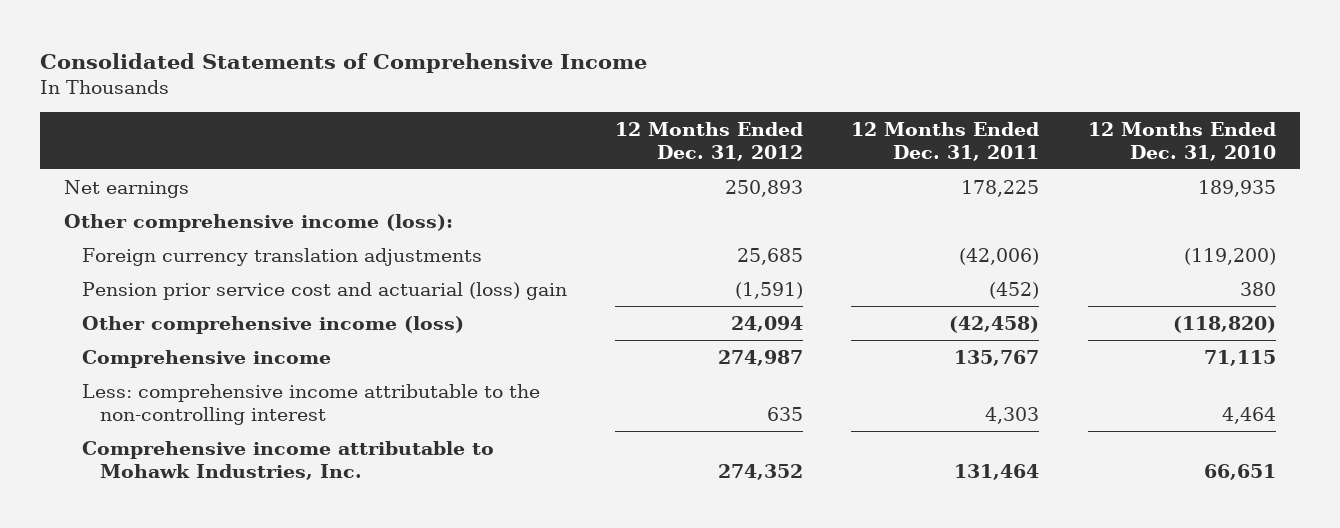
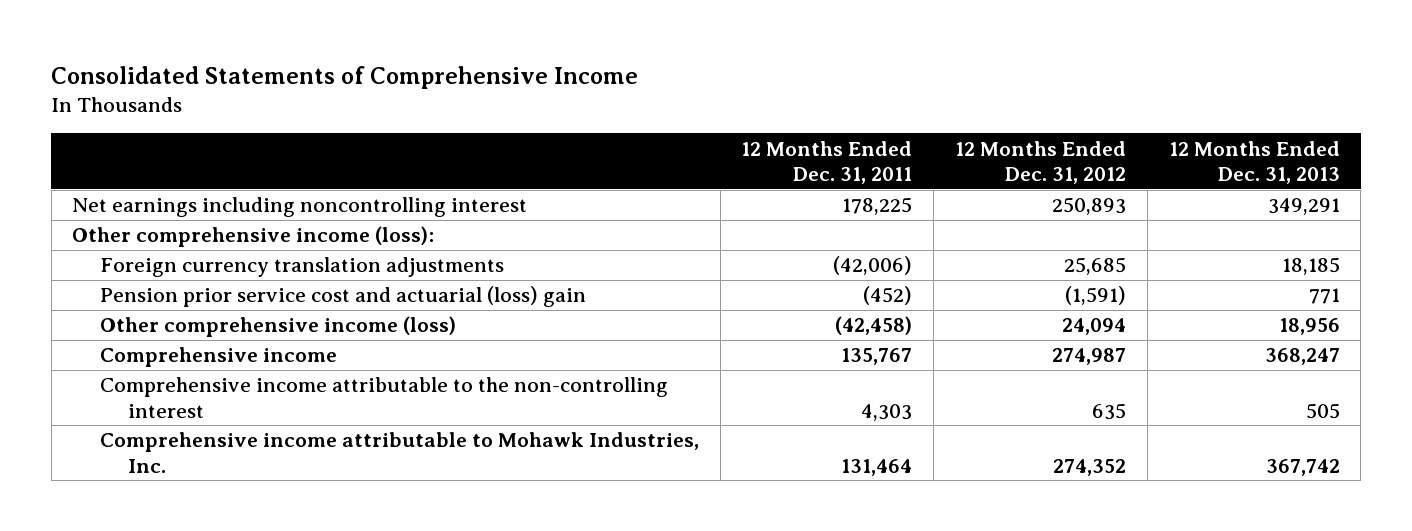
[1087,121,1276,161] 12 Months Ended Dec. 31, 2010 -> none
none -> [1168,140,1340,184] 12 Months Ended Dec. 31, 2013
[64,179,190,198] Net earnings -> [72,197,528,218] Net earnings including noncontrolling interest
[82,383,541,425] Less: comprehensive income attributable to the non-controlling interest -> [99,377,668,418] Comprehensive income attributable to the non-controlling interest

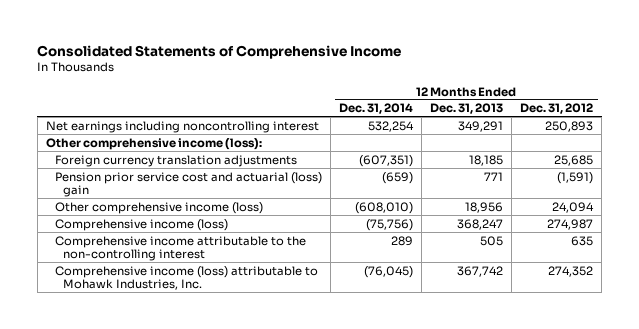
[741,140,913,184] 12 Months Ended Dec. 31, 2011 -> none
none -> [338,103,413,115] Dec. 31, 2014
[99,347,337,368] Comprehensive income -> [54,218,228,231] Comprehensive income (loss)
[99,432,699,473] Comprehensive income attributable to Mohawk Industries, Inc. -> [54,265,318,291] Comprehensive income (loss) attributable to Mohawk Industries, Inc.

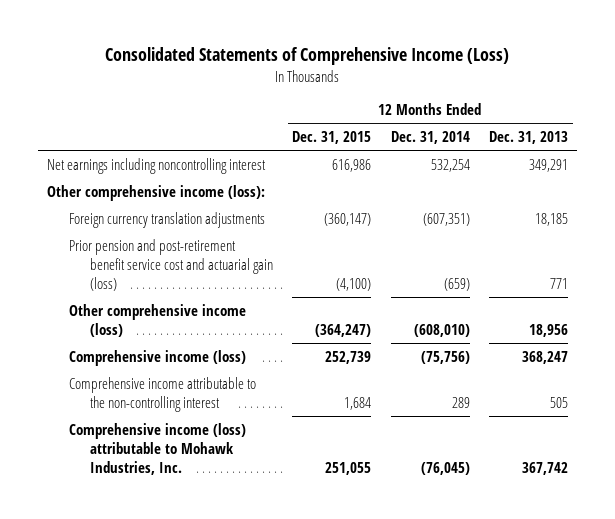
[37,44,402,59] Consolidated Statements of Comprehensive Income -> [105,47,510,66] Consolidated Statements of Comprehensive Income (Loss)
[520,103,594,115] Dec. 31, 2012 -> none
none -> [292,131,372,145] Dec. 31, 2015
[54,171,322,198] Pension prior service cost and actuarial (loss) gain -> [68,238,274,292] Prior pension and post-retirement benefit service cost and actuarial gain (loss)

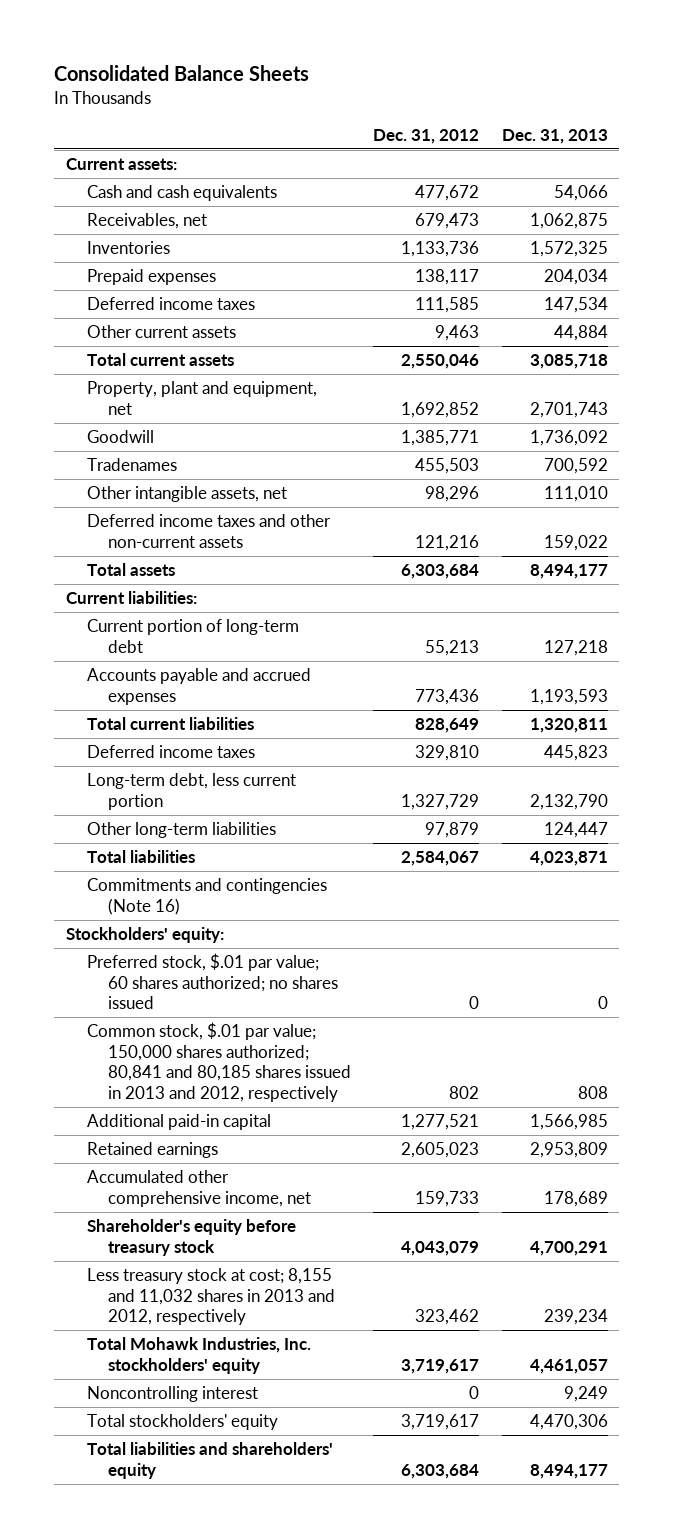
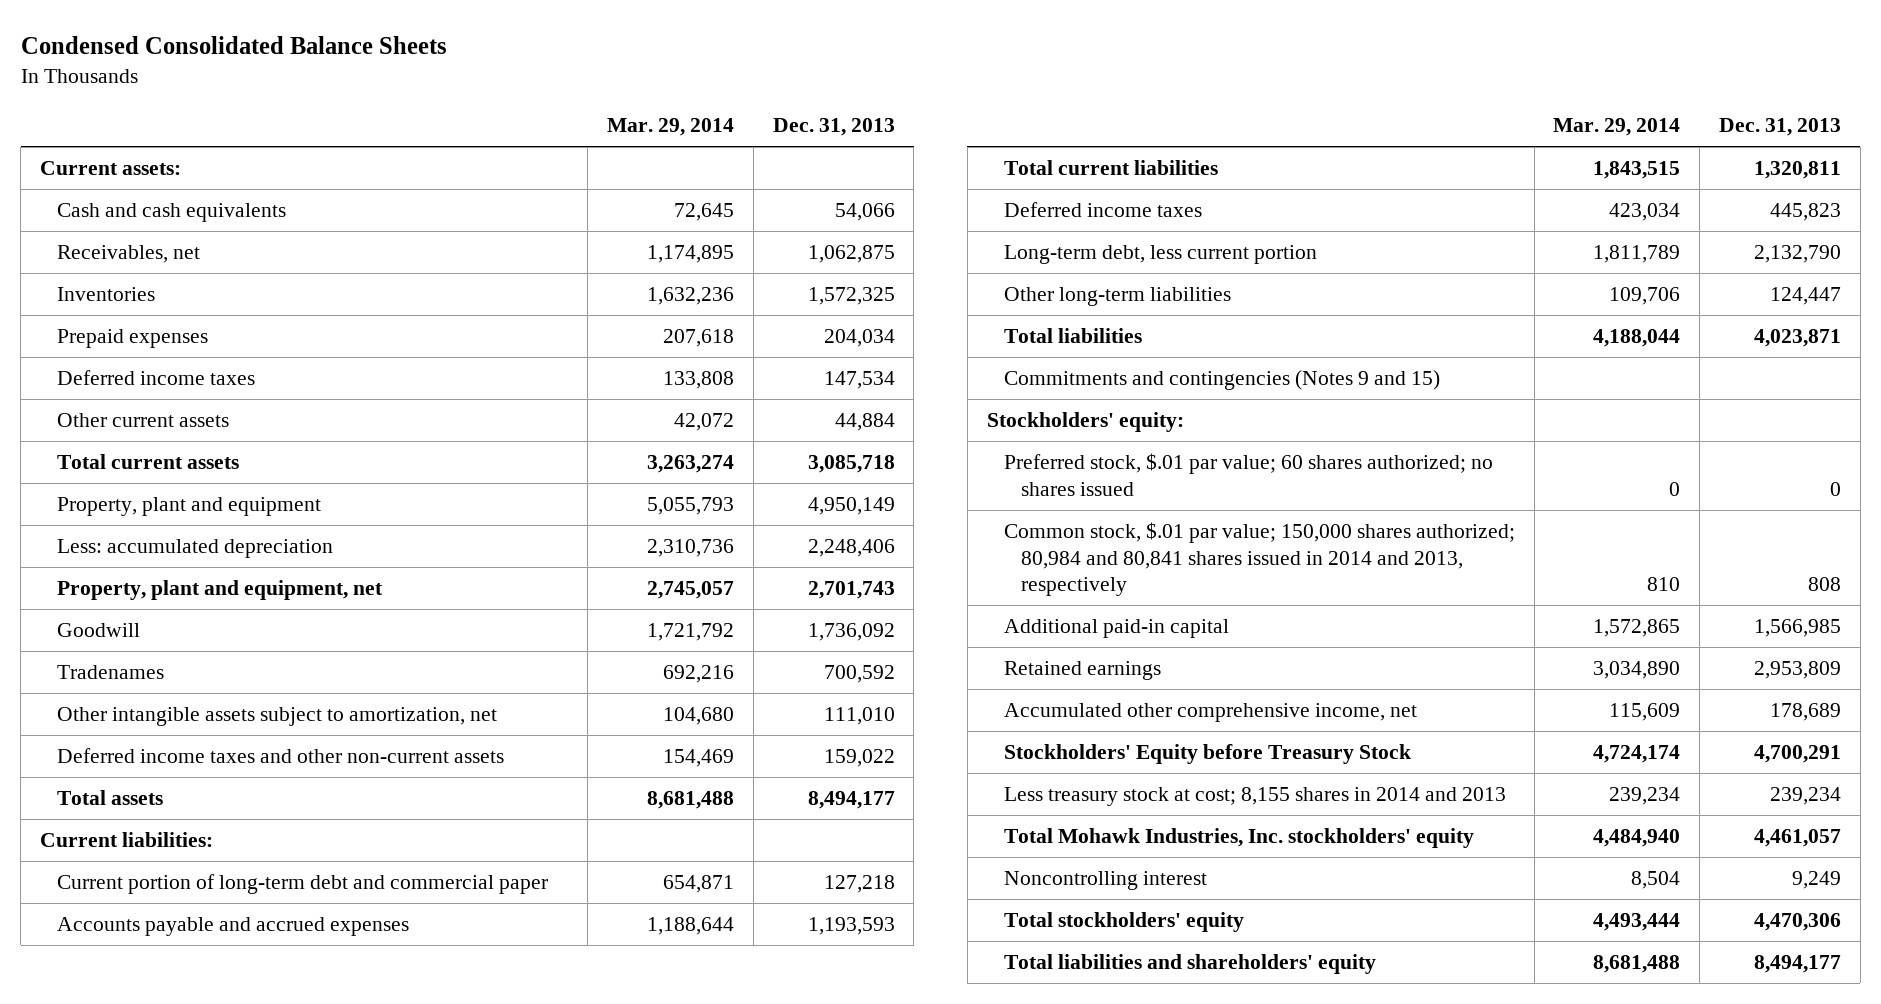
[54,64,310,81] Consolidated Balance Sheets -> [20,35,447,54] Condensed Consolidated Balance Sheets
[373,128,480,144] Dec. 31, 2012 -> none
none -> [607,118,735,137] Mar. 29, 2014
none -> [57,497,322,517] Property, plant and equipment
none -> [57,539,334,559] Less: accumulated depreciation
[86,486,287,503] Other intangible assets, net -> [57,707,498,727] Other intangible assets subject to amortization, net
[86,619,299,653] Current portion of long-term debt -> [57,874,549,895] Current portion of long-term debt and commercial paper
[86,878,327,915] Commitments and contingencies (Note 16) -> [1003,370,1440,391] Commitments and contingencies (Notes 9 and 15)
[86,1022,351,1102] Common stock, $.01 par value; 150,000 shares authorized; 80,841 and 80,185 shares issued in 2013 and 2012, respectively -> [1003,522,1515,597] Common stock, $.01 par value; 150,000 shares authorized; 80,984 and 80,841 shares issued in 2014 and 2013, respectively
[86,1219,296,1256] Shareholder's equity before treasury stock -> [1003,744,1411,765] Stockholders' Equity before Treasury Stock
[86,1268,335,1326] Less treasury stock at cost; 8,155 and 11,032 shares in 2013 and 2012, respectively -> [1003,787,1506,807] Less treasury stock at cost; 8,155 shares in 2014 and 2013

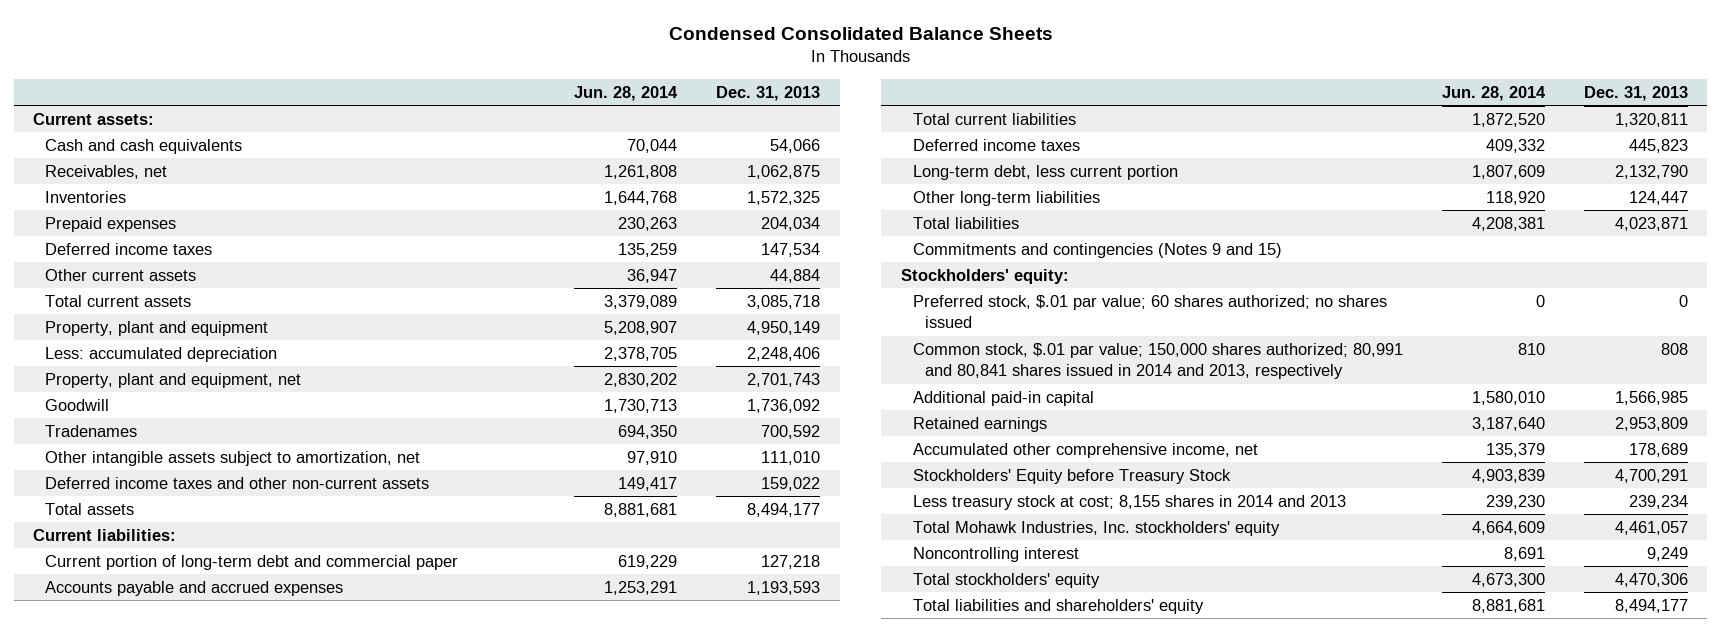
[607,118,735,137] Mar. 29, 2014 -> none
none -> [574,85,679,101] Jun. 28, 2014
[1003,522,1515,597] Common stock, $.01 par value; 150,000 shares authorized; 80,984 and 80,841 shares issued in 2014 and 2013, respectively -> [912,342,1403,380] Common stock, $.01 par value; 150,000 shares authorized; 80,991 and 80,841 shares issued in 2014 and 2013, respectively

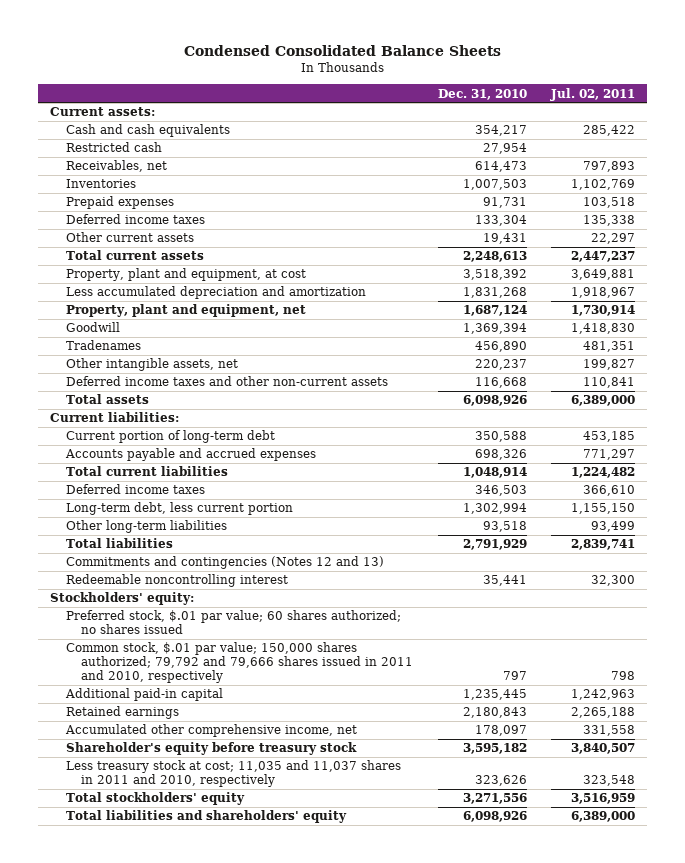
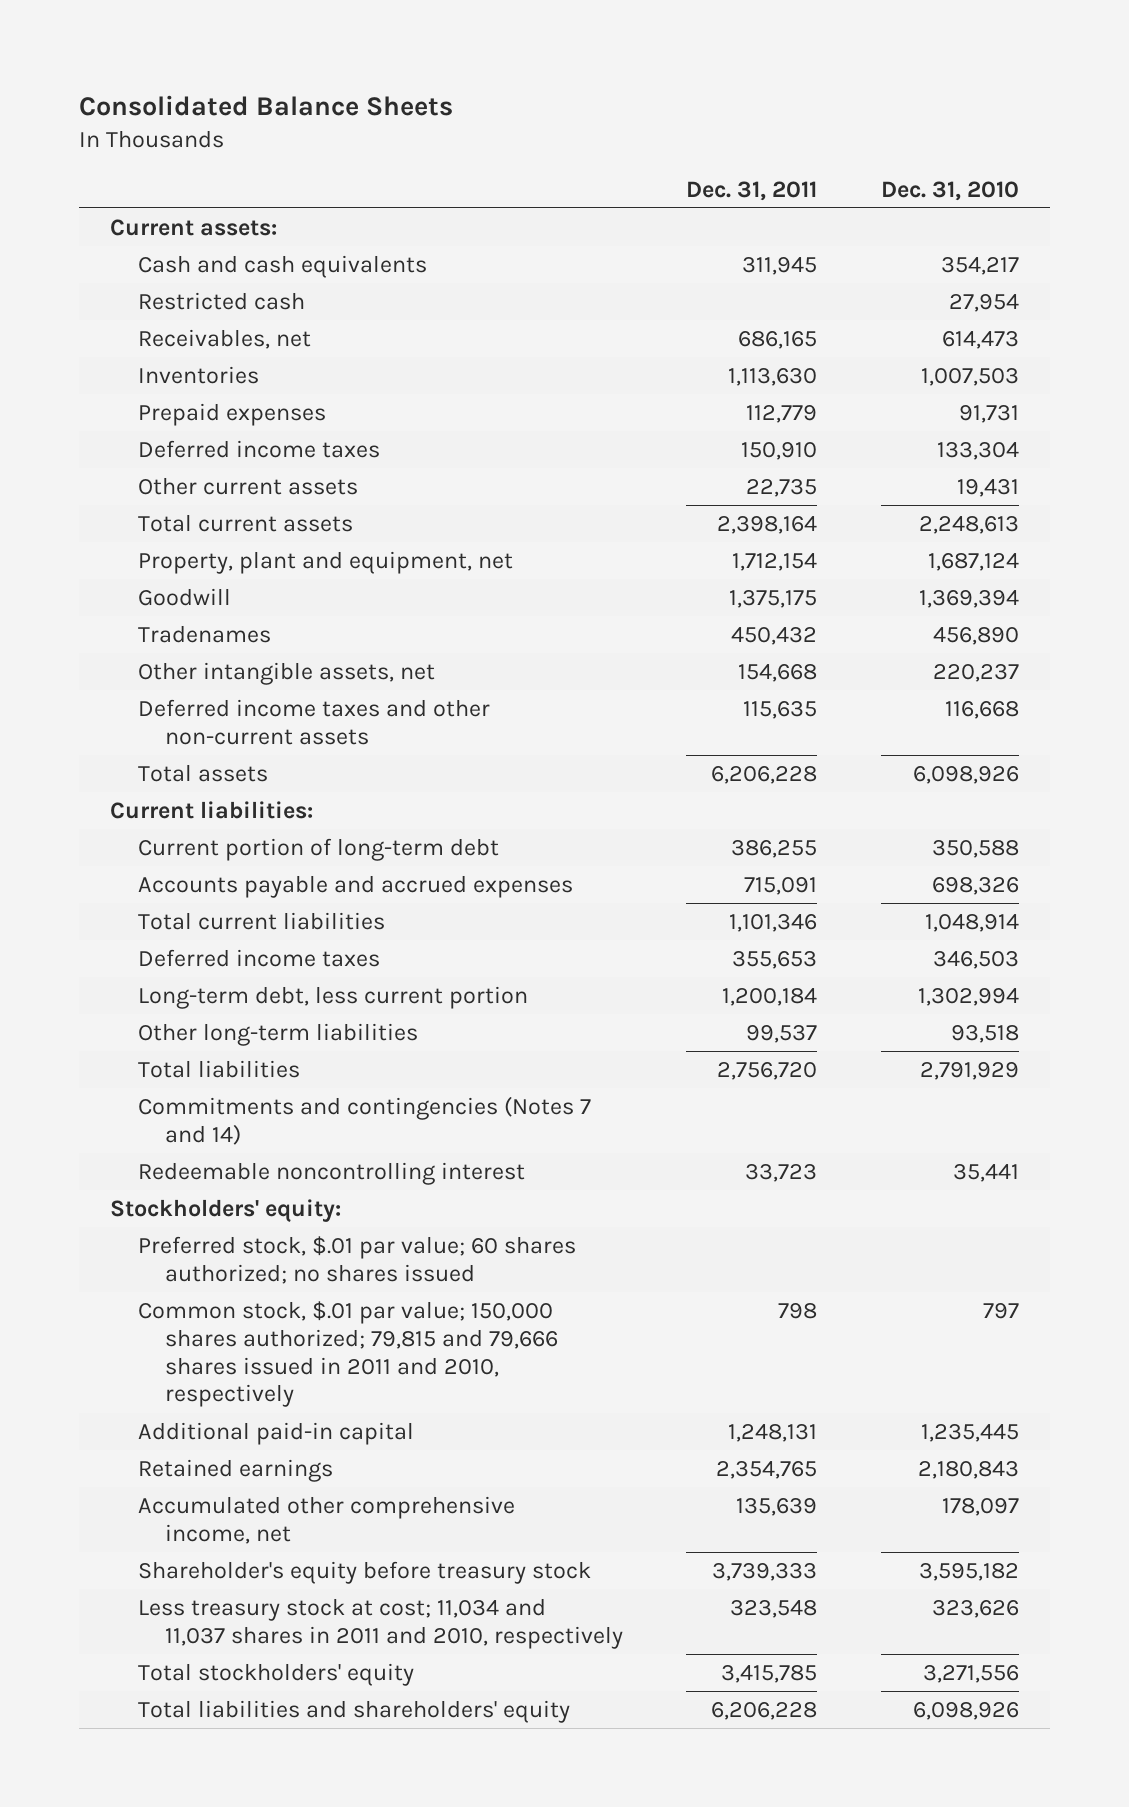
[183,45,501,57] Condensed Consolidated Balance Sheets -> [78,95,453,117] Consolidated Balance Sheets
[549,87,635,101] Jul. 02, 2011 -> none
none -> [686,180,818,201] Dec. 31, 2011
[65,268,306,282] Property, plant and equipment, at cost -> none
[65,286,366,300] Less accumulated depreciation and amortization -> none
[65,556,384,570] Commitments and contingencies (Notes 12 and 13) -> [137,1095,591,1145] Commitments and contingencies (Notes 7 and 14)
[65,642,414,684] Common stock, $.01 par value; 150,000 shares authorized; 79,792 and 79,666 shares issued in 2011 and 2010, respectively -> [137,1300,558,1408] Common stock, $.01 par value; 150,000 shares authorized; 79,815 and 79,666 shares issued in 2011 and 2010, respectively
[65,760,401,788] Less treasury stock at cost; 11,035 and 11,037 shares in 2011 and 2010, respectively -> [137,1597,623,1649] Less treasury stock at cost; 11,034 and 11,037 shares in 2011 and 2010, respectively

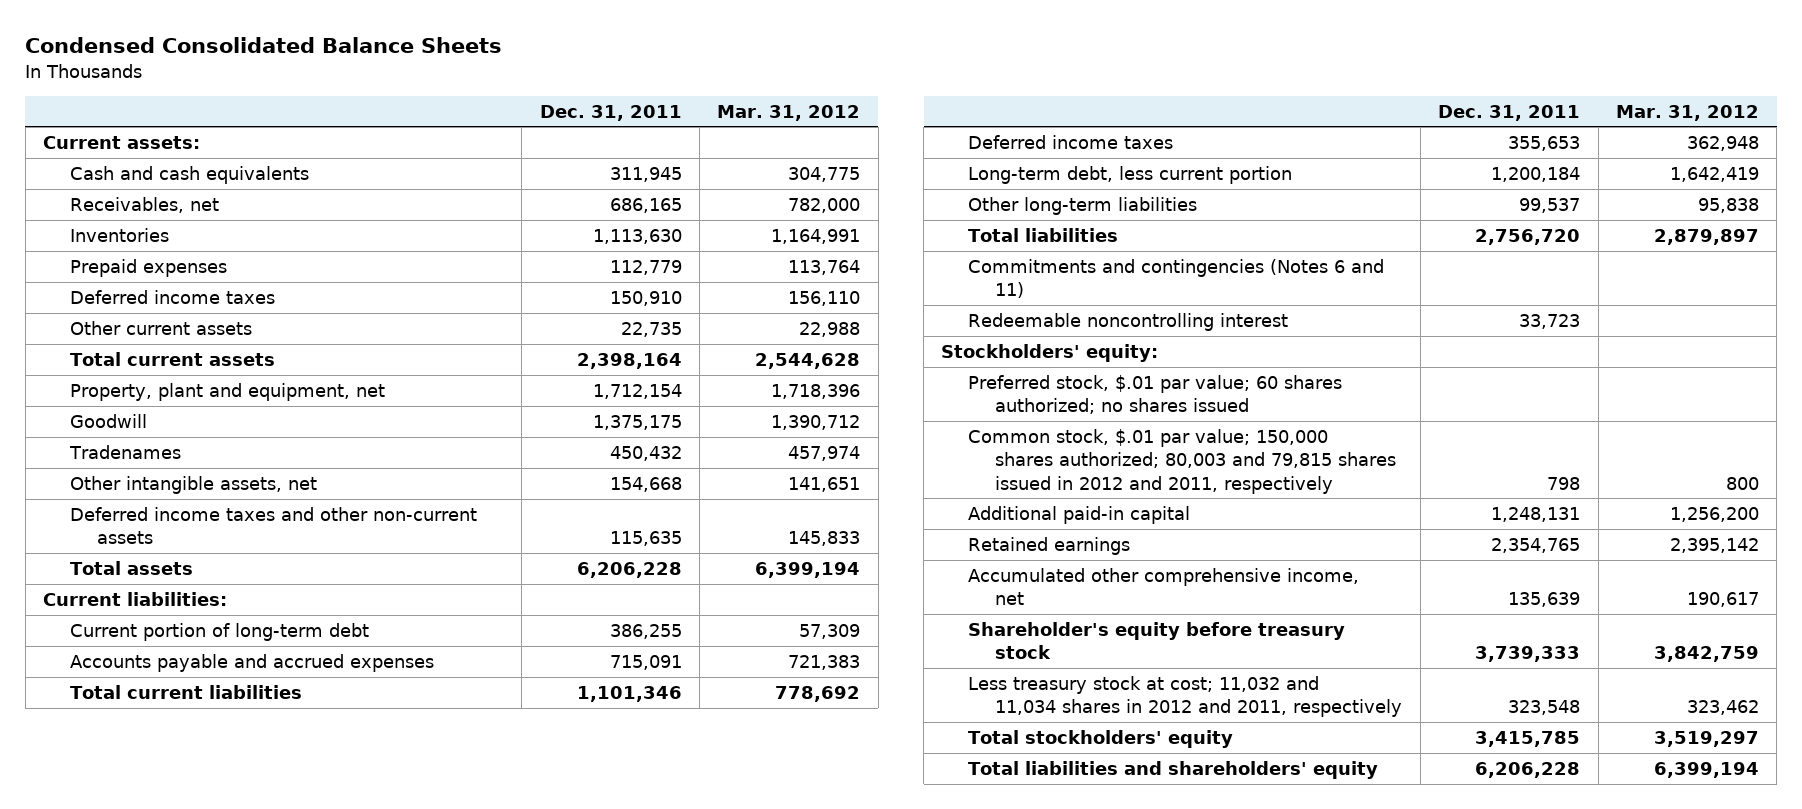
[78,95,453,117] Consolidated Balance Sheets -> [25,37,503,54] Condensed Consolidated Balance Sheets
[880,180,1019,201] Dec. 31, 2010 -> none
none -> [717,104,861,121] Mar. 31, 2012
[137,291,305,310] Restricted cash -> none
[137,1095,591,1145] Commitments and contingencies (Notes 7 and 14) -> [968,259,1385,299] Commitments and contingencies (Notes 6 and 11)
[137,1300,558,1408] Common stock, $.01 par value; 150,000 shares authorized; 79,815 and 79,666 shares issued in 2011 and 2010, respectively -> [968,429,1397,494] Common stock, $.01 par value; 150,000 shares authorized; 80,003 and 79,815 shares issued in 2012 and 2011, respectively
[137,1597,623,1649] Less treasury stock at cost; 11,034 and 11,037 shares in 2011 and 2010, respectively -> [968,676,1403,718] Less treasury stock at cost; 11,032 and 11,034 shares in 2012 and 2011, respectively

